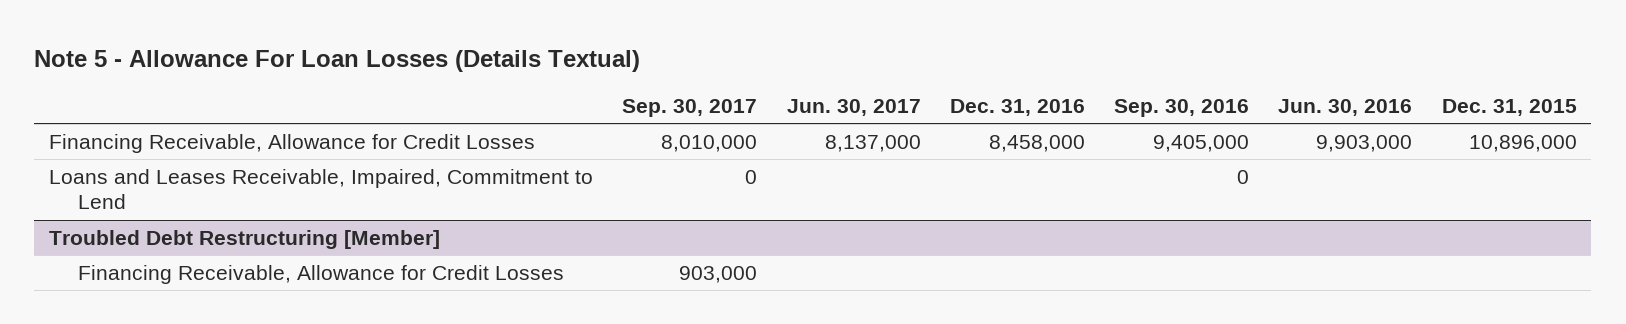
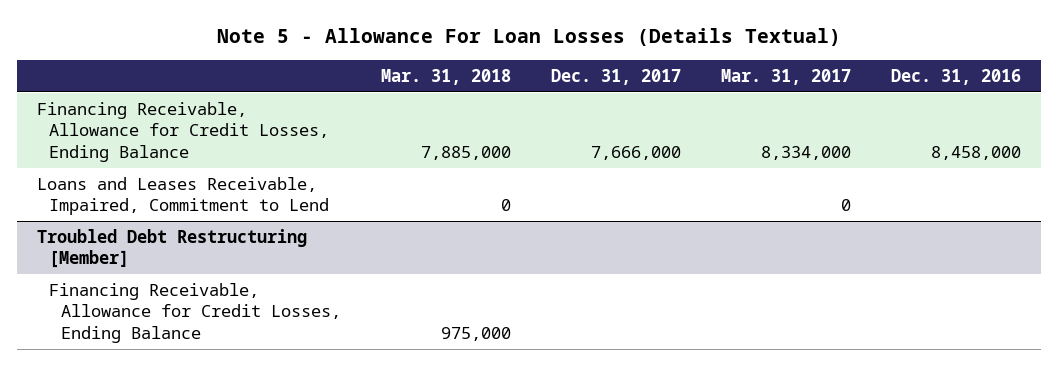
[622,98,758,117] Sep. 30, 2017 -> none
[786,98,921,116] Jun. 30, 2017 -> none
[1114,98,1250,117] Sep. 30, 2016 -> none
[1278,98,1413,116] Jun. 30, 2016 -> none
[1441,98,1577,116] Dec. 31, 2015 -> none
none -> [380,68,511,85] Mar. 31, 2018
none -> [550,68,681,85] Dec. 31, 2017
none -> [720,68,851,85] Mar. 31, 2017
[49,133,536,153] Financing Receivable, Allowance for Credit Losses -> [36,101,329,163] Financing Receivable, Allowance for Credit Losses, Ending Balance
[77,264,564,284] Financing Receivable, Allowance for Credit Losses -> [48,282,341,344] Financing Receivable, Allowance for Credit Losses, Ending Balance

